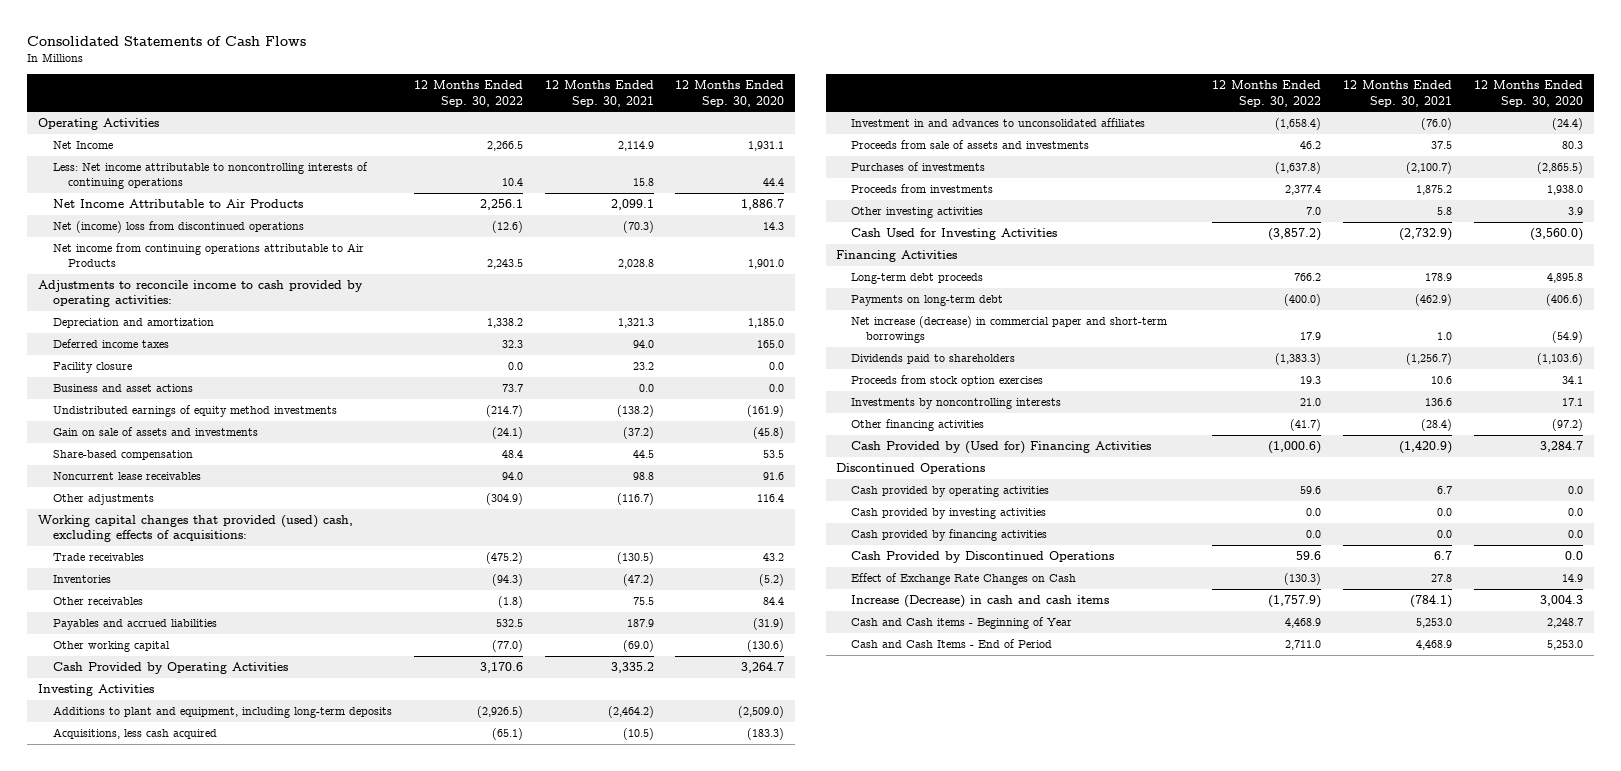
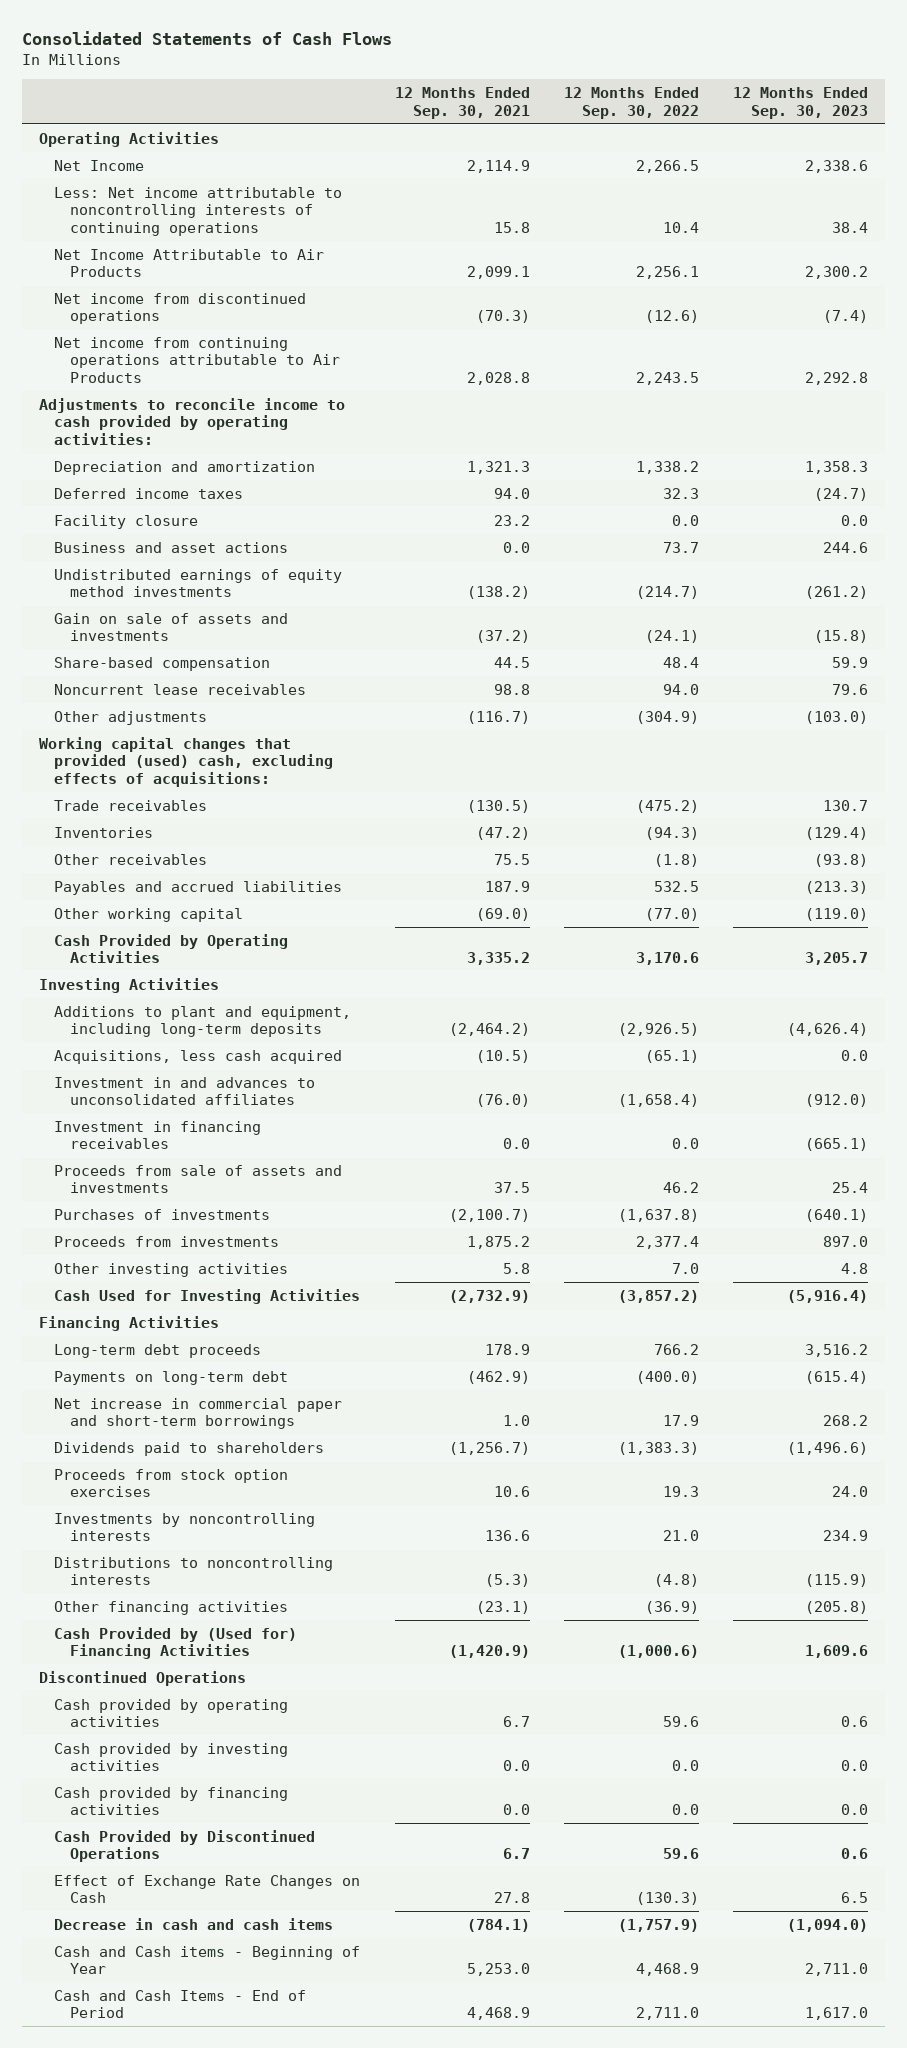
[675,80,785,107] 12 Months Ended Sep. 30, 2020 -> none
none -> [733,87,869,119] 12 Months Ended Sep. 30, 2023
[52,221,304,234] Net (income) loss from discontinued operations -> [54,292,307,325] Net income from discontinued operations
none -> [54,1120,262,1150] Investment in financing receivables
[851,316,1168,344] Net increase (decrease) in commercial paper and short-term borrowings -> [54,1397,343,1430] Net increase in commercial paper and short-term borrowings
none -> [54,1556,334,1586] Distributions to noncontrolling interests
[1290,419,1322,432] (41.7) -> [644,1600,699,1614] (36.9)
[1420,419,1452,432] (28.4) -> [475,1600,530,1614] (23.1)
[851,595,1110,609] Increase (Decrease) in cash and cash items -> [54,1917,334,1930] Decrease in cash and cash items

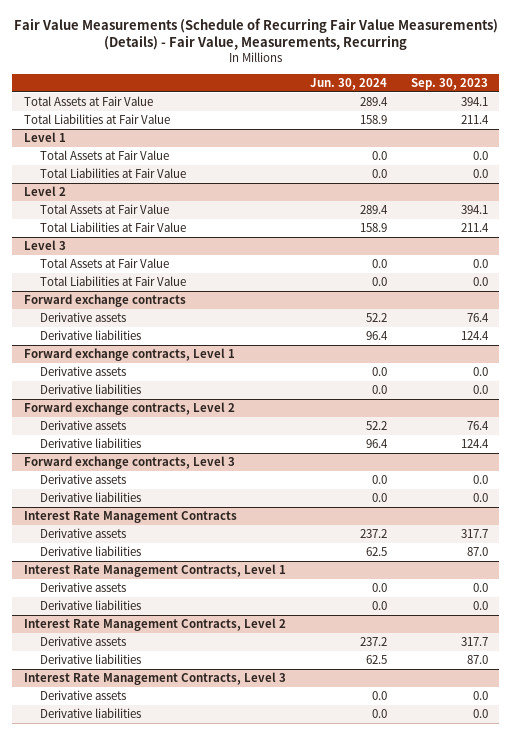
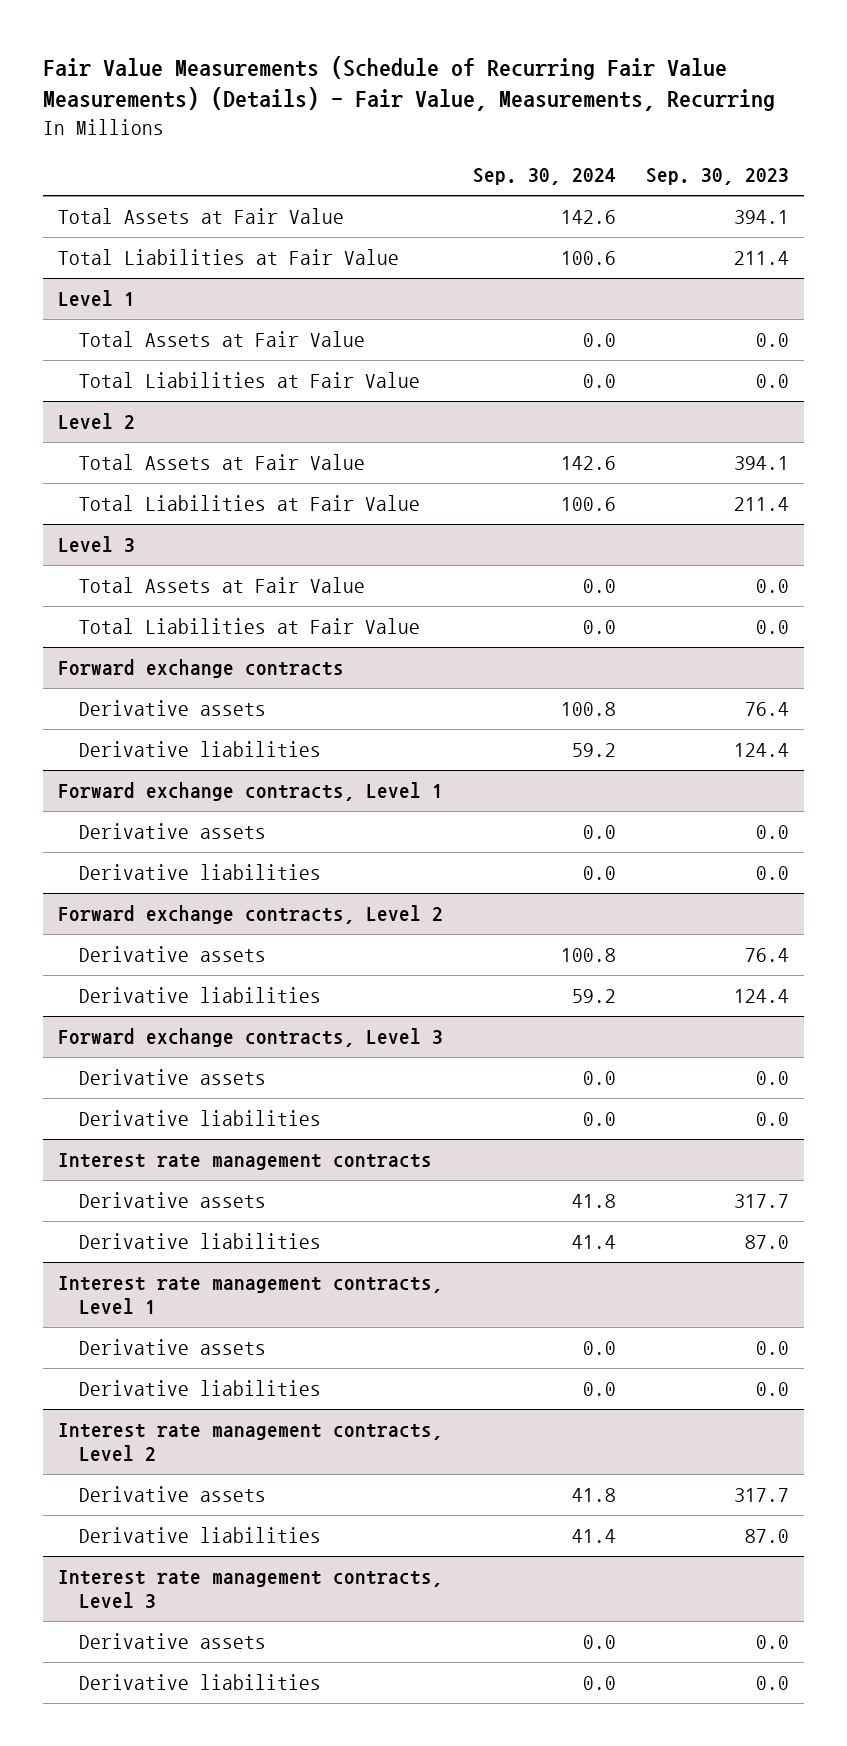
[309,78,387,91] Jun. 30, 2024 -> none
none -> [472,168,616,186] Sep. 30, 2024
[23,511,237,524] Interest Rate Management Contracts -> [57,1152,432,1170] Interest rate management contracts
[23,564,286,578] Interest Rate Management Contracts, Level 1 -> [57,1275,443,1315] Interest rate management contracts, Level 1
[23,618,286,632] Interest Rate Management Contracts, Level 2 -> [57,1422,443,1462] Interest rate management contracts, Level 2
[23,672,286,686] Interest Rate Management Contracts, Level 3 -> [57,1569,443,1609] Interest rate management contracts, Level 3

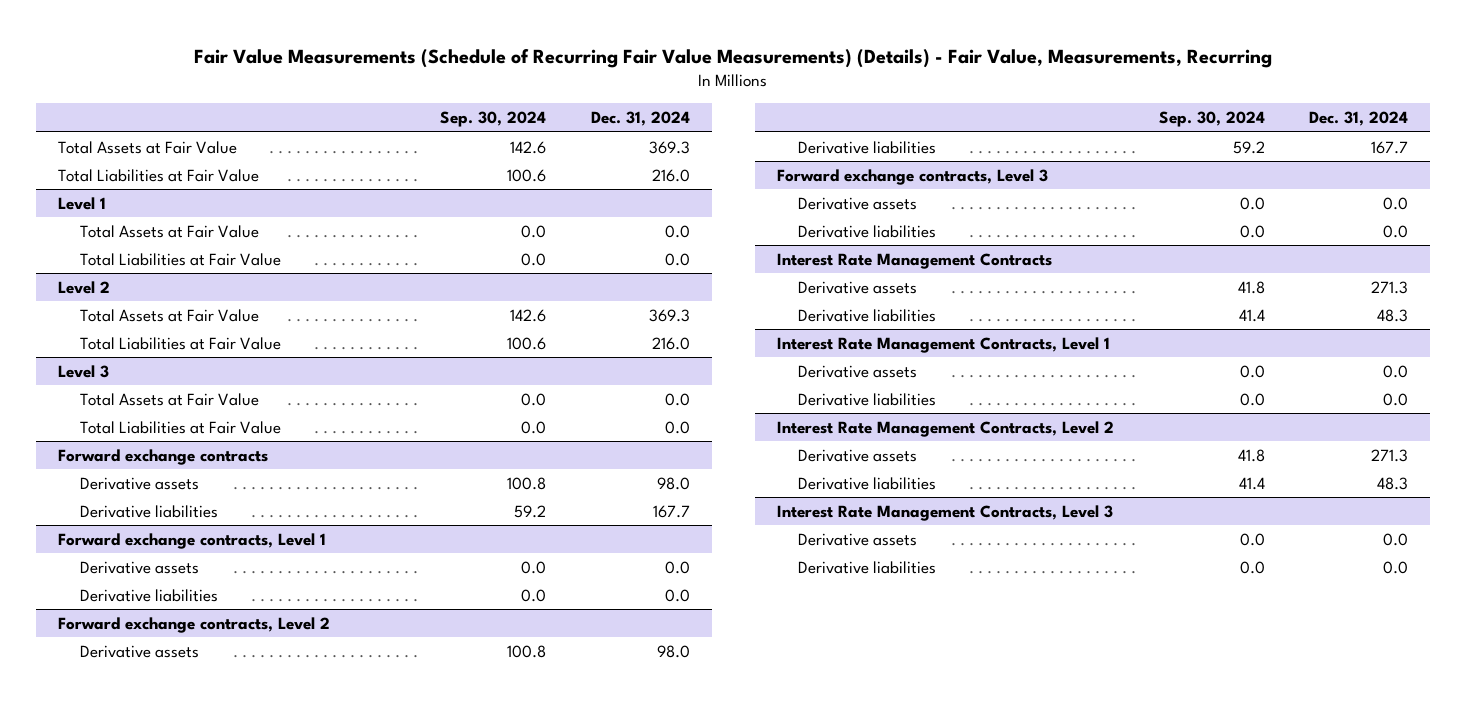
[646,168,790,186] Sep. 30, 2023 -> none
none -> [590,111,690,127] Dec. 31, 2024
[57,1152,432,1170] Interest rate management contracts -> [777,252,1053,269] Interest Rate Management Contracts
[57,1275,443,1315] Interest rate management contracts, Level 1 -> [777,336,1111,353] Interest Rate Management Contracts, Level 1
[57,1422,443,1462] Interest rate management contracts, Level 2 -> [777,420,1115,437] Interest Rate Management Contracts, Level 2
[57,1569,443,1609] Interest rate management contracts, Level 3 -> [777,504,1114,521] Interest Rate Management Contracts, Level 3

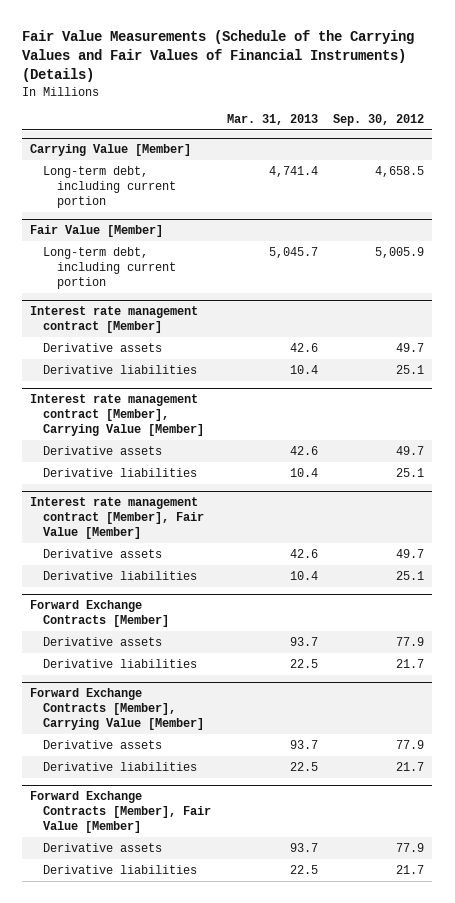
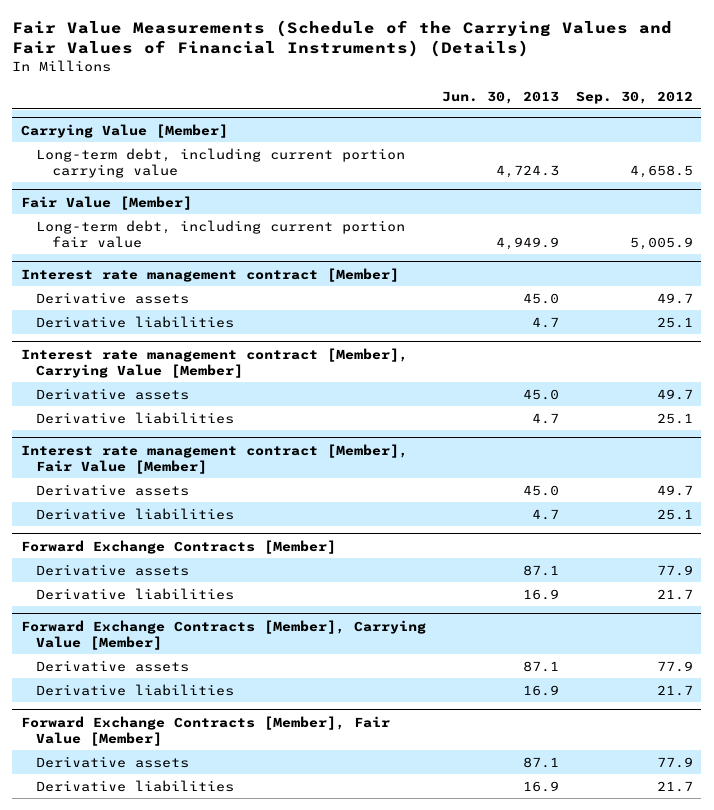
[226,113,318,125] Mar. 31, 2013 -> none
none -> [442,91,560,105] Jun. 30, 2013
[43,165,176,208] Long-term debt, including current portion -> [36,147,406,178] Long-term debt, including current portion carrying value
[43,246,176,289] Long-term debt, including current portion -> [36,219,406,248] Long-term debt, including current portion fair value

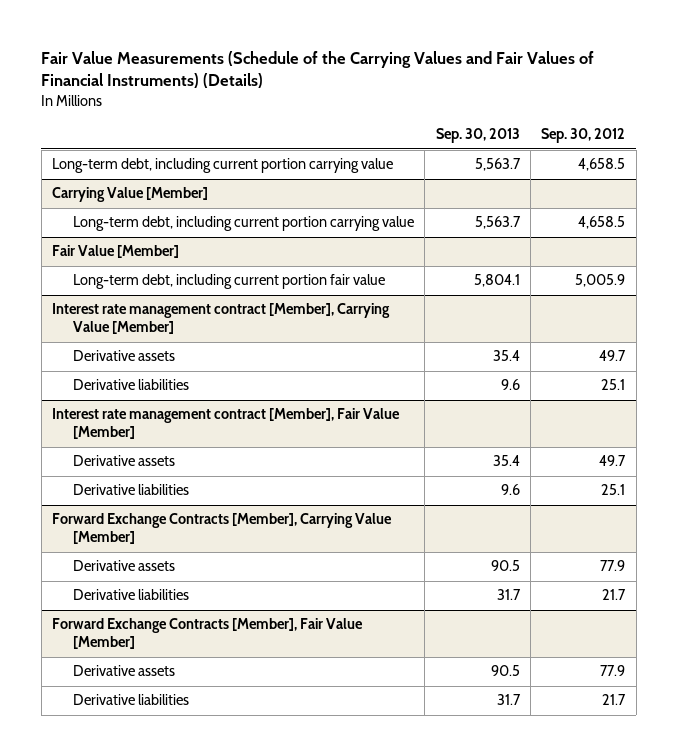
[442,91,560,105] Jun. 30, 2013 -> none
none -> [435,128,520,144] Sep. 30, 2013
none -> [52,158,394,174] Long-term debt, including current portion carrying value
[20,267,399,282] Interest rate management contract [Member] -> none
[36,291,190,304] Derivative assets -> none
[36,315,235,328] Derivative liabilities -> none
[20,539,336,554] Forward Exchange Contracts [Member] -> none
[36,563,190,576] Derivative assets -> none
[36,587,235,600] Derivative liabilities -> none

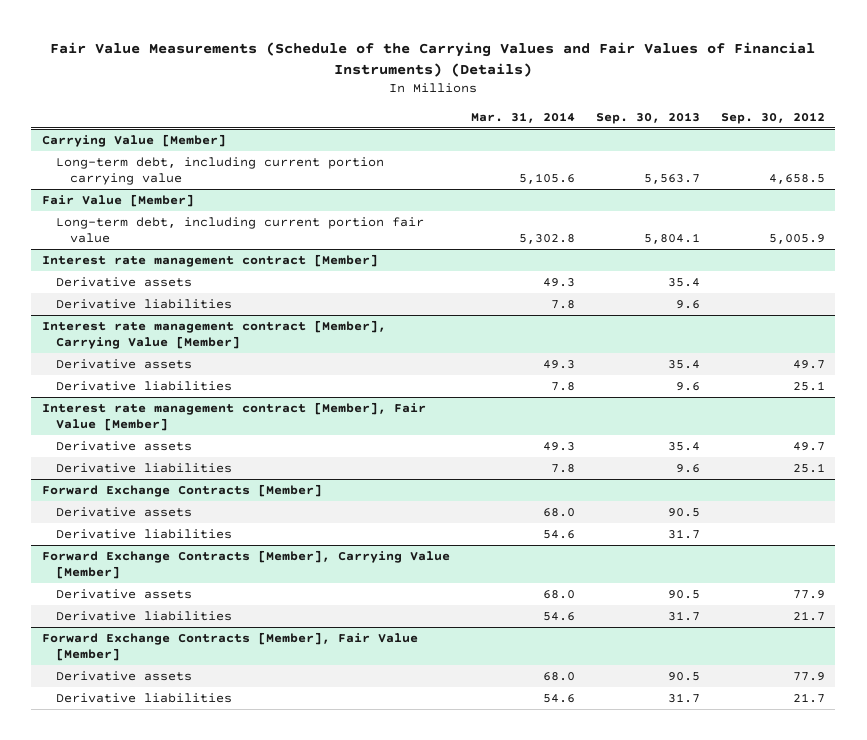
none -> [470,111,575,123] Mar. 31, 2014
[52,158,394,174] Long-term debt, including current portion carrying value -> none
none -> [41,253,378,267] Interest rate management contract [Member]
none -> [55,276,192,287] Derivative assets
none -> [55,298,232,309] Derivative liabilities
none -> [41,483,322,497] Forward Exchange Contracts [Member]
none -> [55,506,192,517] Derivative assets
none -> [55,528,232,539] Derivative liabilities

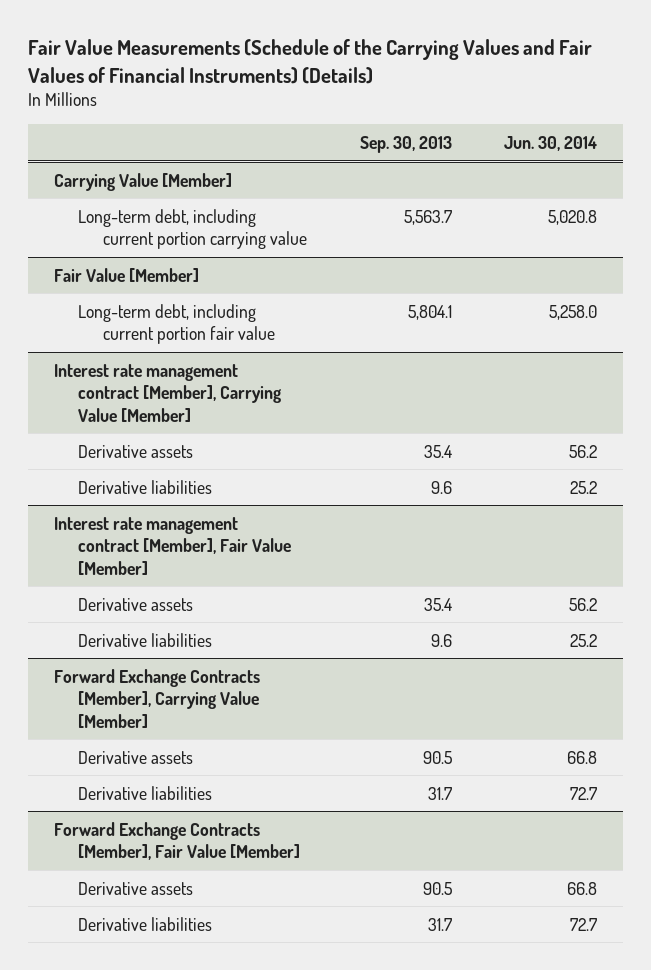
[470,111,575,123] Mar. 31, 2014 -> none
[720,111,825,124] Sep. 30, 2012 -> none
none -> [504,135,598,151] Jun. 30, 2014
[41,253,378,267] Interest rate management contract [Member] -> none
[55,276,192,287] Derivative assets -> none
[55,298,232,309] Derivative liabilities -> none
[41,483,322,497] Forward Exchange Contracts [Member] -> none
[55,506,192,517] Derivative assets -> none
[55,528,232,539] Derivative liabilities -> none

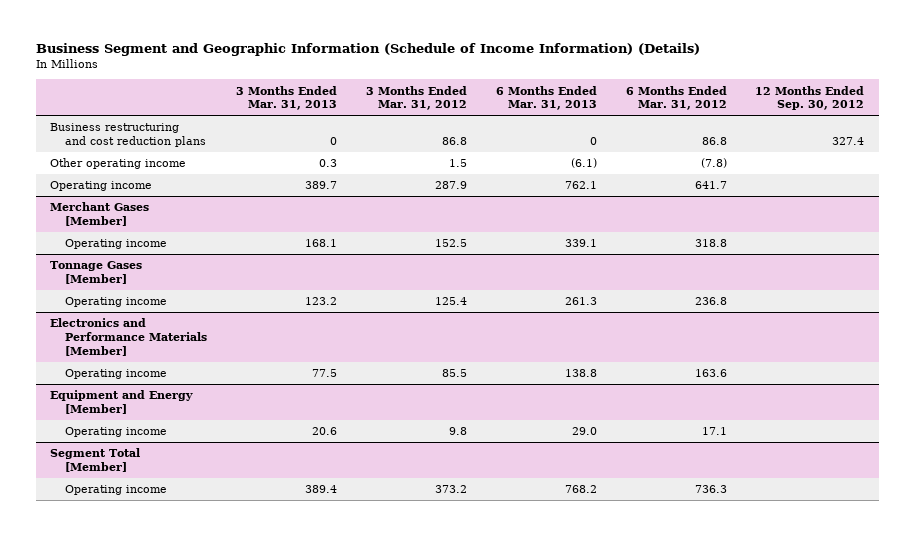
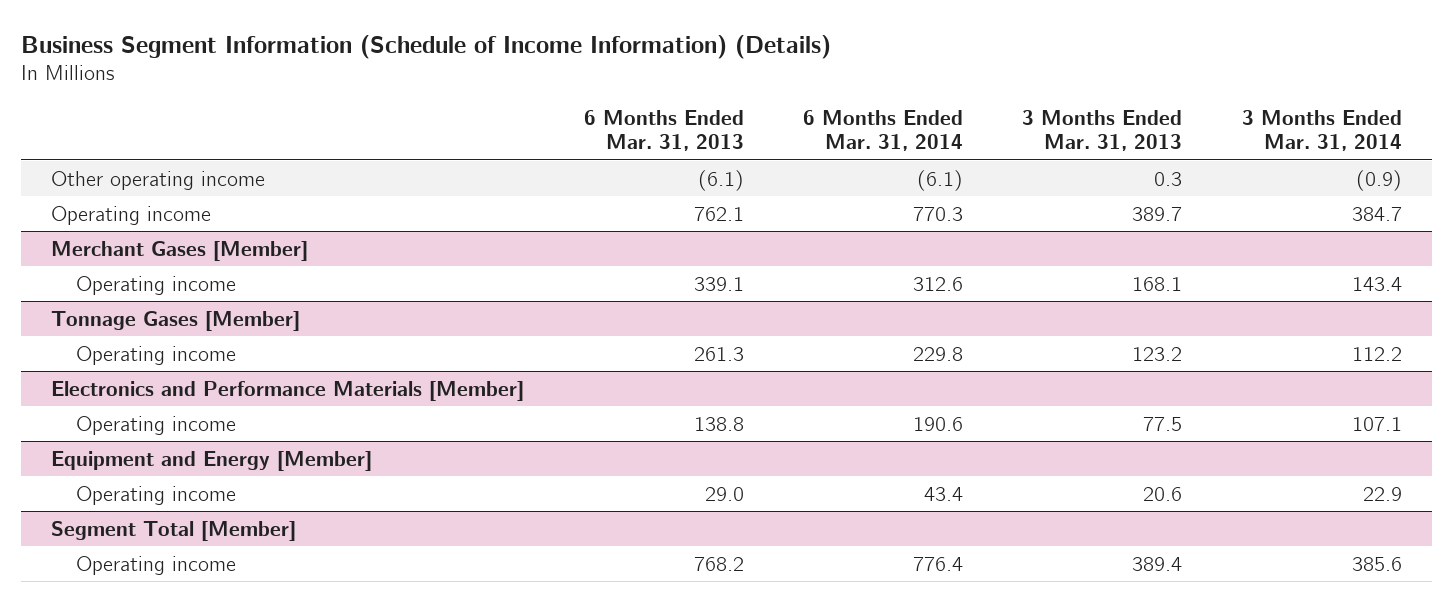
[35,43,700,57] Business Segment and Geographic Information (Schedule of Income Information) (Details) -> [21,34,832,59] Business Segment Information (Schedule of Income Information) (Details)
[365,85,467,111] 3 Months Ended Mar. 31, 2012 -> none
[625,85,727,111] 6 Months Ended Mar. 31, 2012 -> none
[755,85,865,111] 12 Months Ended Sep. 30, 2012 -> none
none -> [803,110,964,152] 6 Months Ended Mar. 31, 2014
none -> [1241,110,1402,152] 3 Months Ended Mar. 31, 2014
[50,123,207,147] Business restructuring and cost reduction plans -> none

